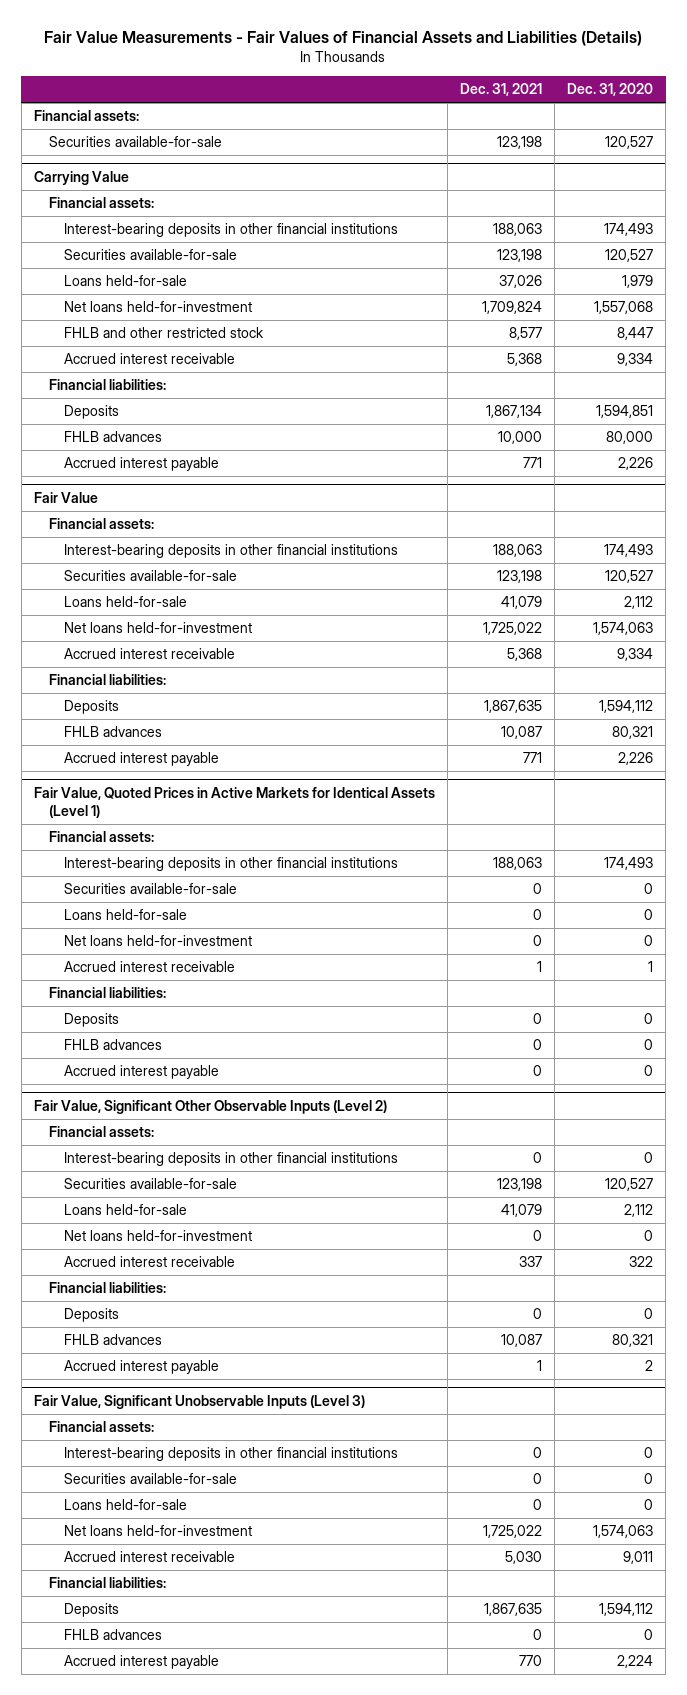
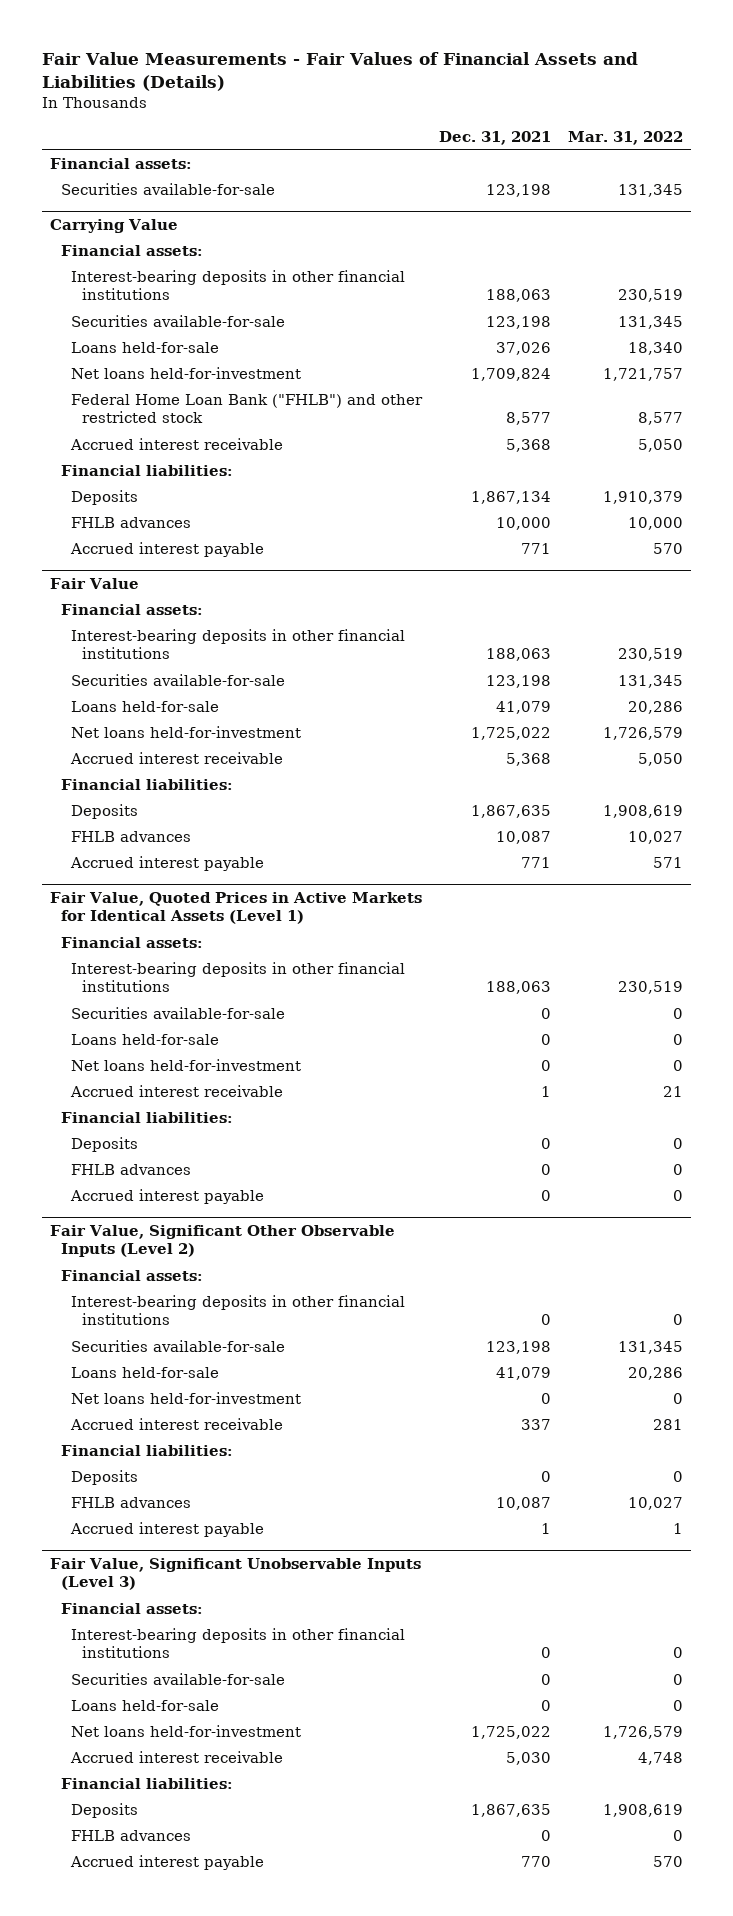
[566,83,653,97] Dec. 31, 2020 -> none
none -> [567,130,683,145] Mar. 31, 2022
[64,327,265,339] FHLB and other restricted stock -> [71,393,424,423] Federal Home Loan Bank ("FHLB") and other restricted stock

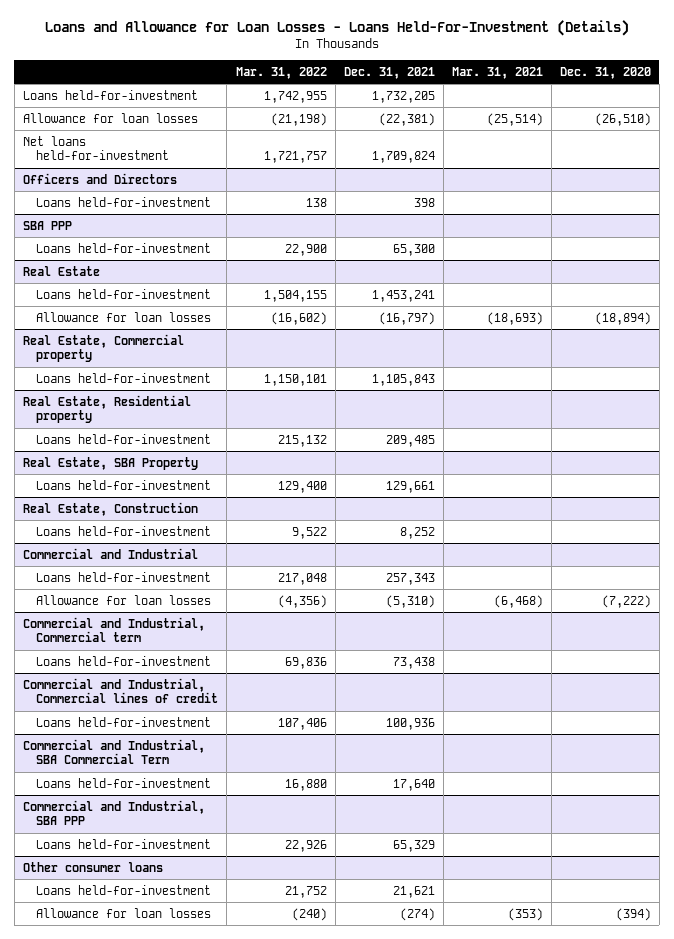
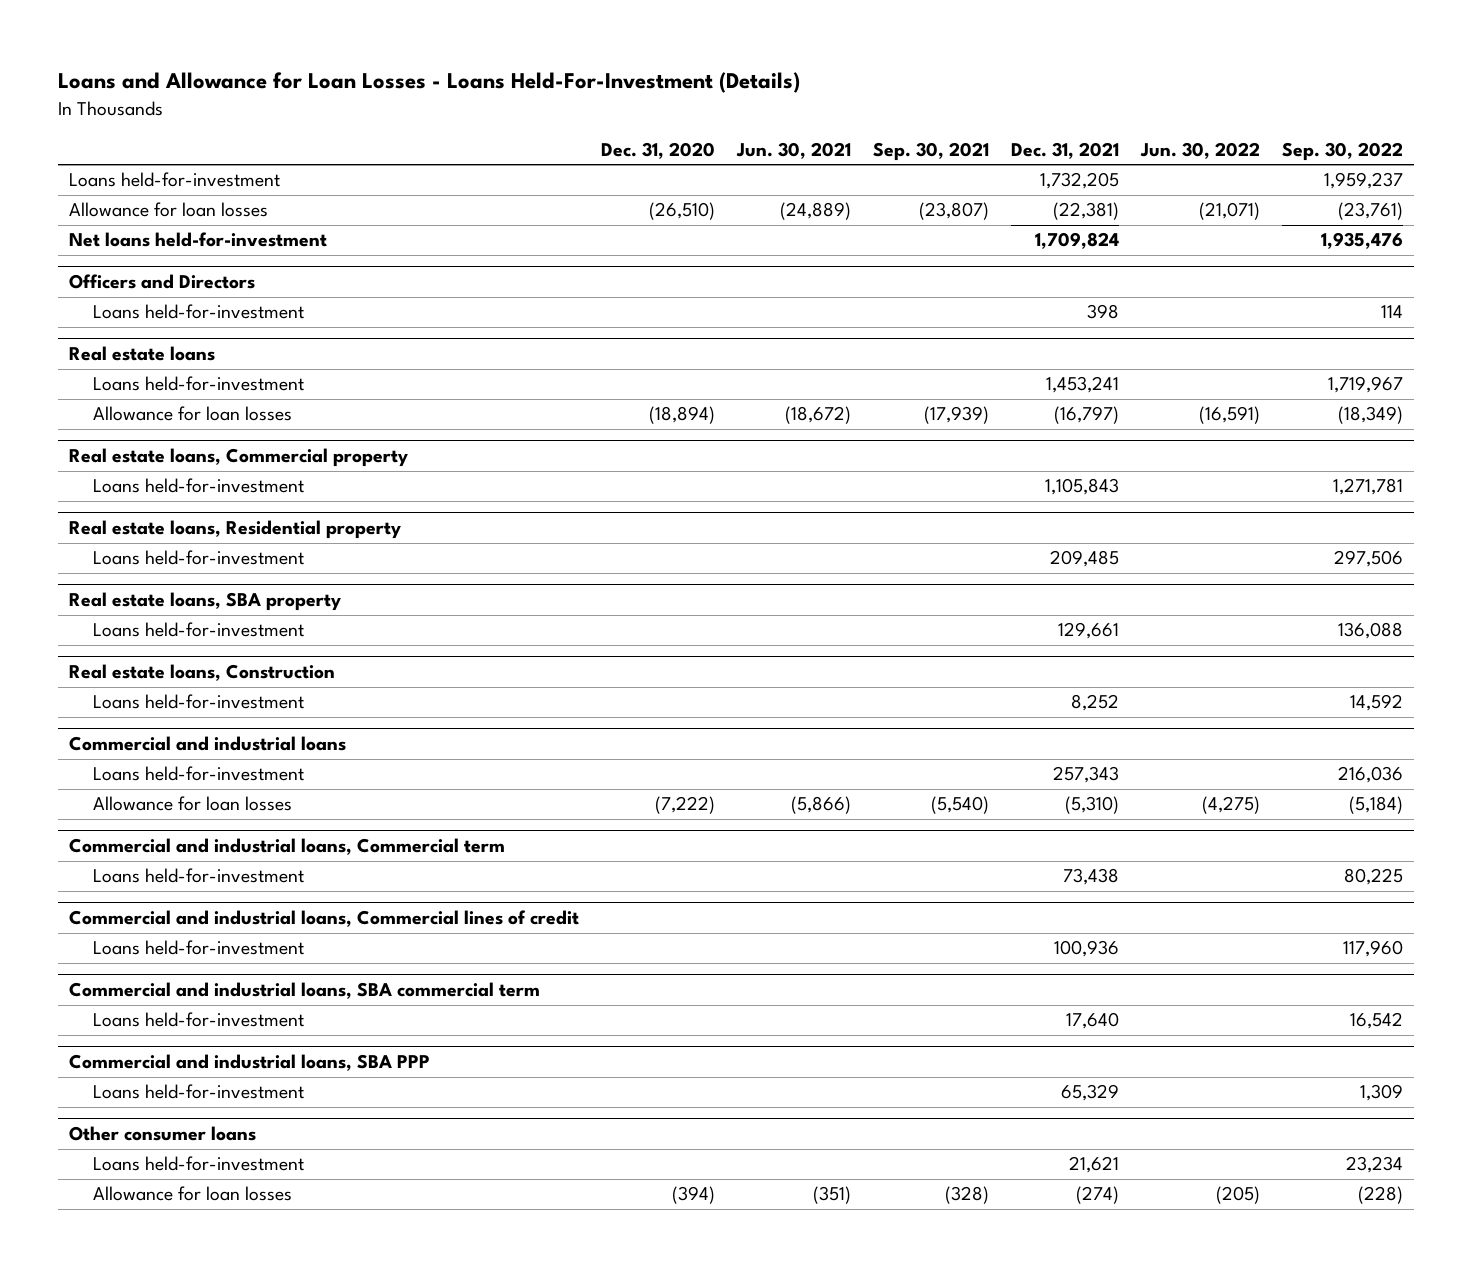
[235,66,327,79] Mar. 31, 2022 -> none
[451,66,543,79] Mar. 31, 2021 -> none
none -> [736,141,852,159] Jun. 30, 2021
none -> [873,141,990,161] Sep. 30, 2021
none -> [1139,141,1260,159] Jun. 30, 2022
none -> [1281,141,1403,161] Sep. 30, 2022
[22,220,72,230] SBA PPP -> none
[36,242,212,253] Loans held-for-investment -> none
[22,265,100,276] Real Estate -> [69,346,216,362] Real estate loans
[22,333,184,363] Real Estate, Commercial property -> [69,448,409,468] Real estate loans, Commercial property
[22,394,191,424] Real Estate, Residential property -> [69,520,402,540] Real estate loans, Residential property
[22,456,198,470] Real Estate, SBA Property -> [69,592,342,612] Real estate loans, SBA property
[22,501,198,516] Real Estate, Construction -> [69,664,336,682] Real estate loans, Construction
[22,547,198,559] Commercial and Industrial -> [69,736,347,752] Commercial and industrial loans
[22,616,205,643] Commercial and Industrial, Commercial term -> [69,838,506,856] Commercial and industrial loans, Commercial term
[22,677,219,704] Commercial and Industrial, Commercial lines of credit -> [69,910,580,928] Commercial and industrial loans, Commercial lines of credit
[22,738,205,765] Commercial and Industrial, SBA Commercial Term -> [69,982,541,1000] Commercial and industrial loans, SBA commercial term
[22,799,205,826] Commercial and Industrial, SBA PPP -> [69,1054,431,1072] Commercial and industrial loans, SBA PPP

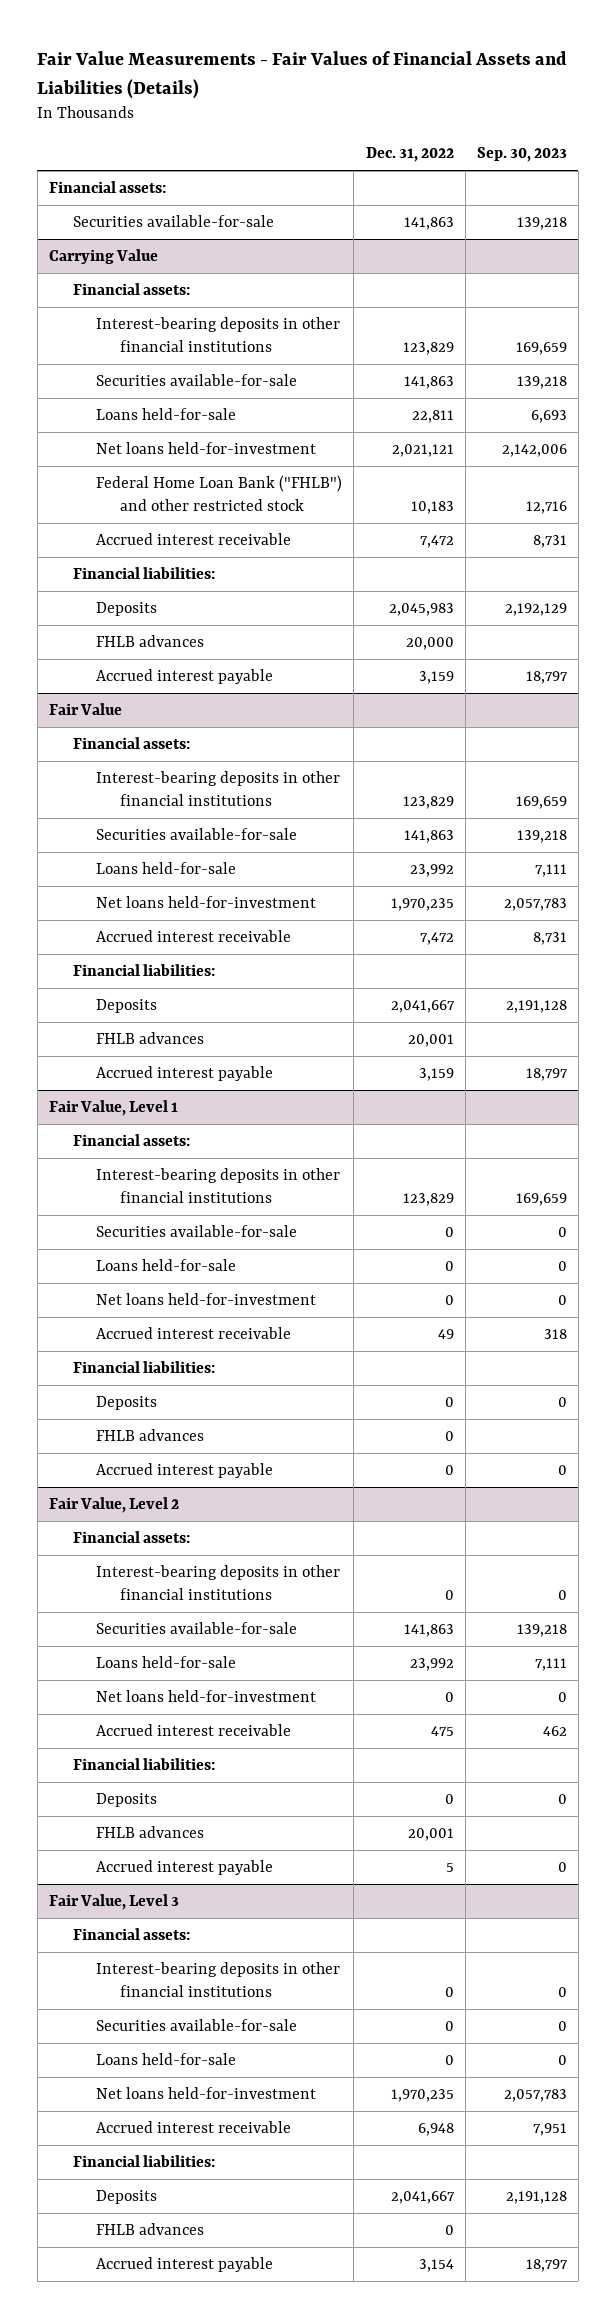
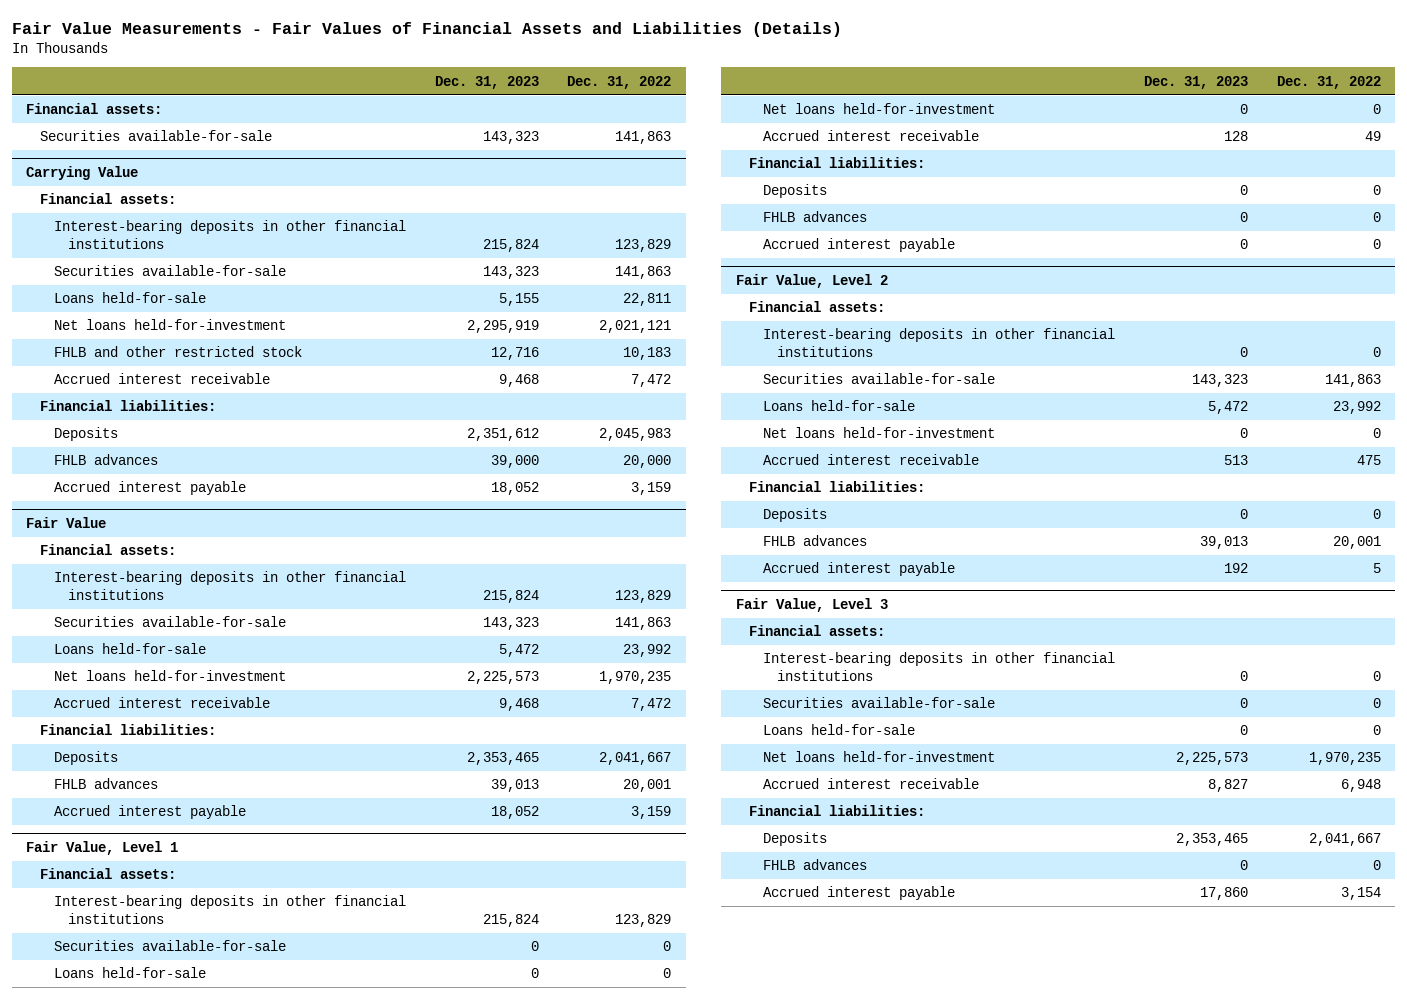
[476,147,567,163] Sep. 30, 2023 -> none
none -> [434,75,539,89] Dec. 31, 2023
[96,475,343,512] Federal Home Loan Bank ("FHLB") and other restricted stock -> [53,346,302,358] FHLB and other restricted stock

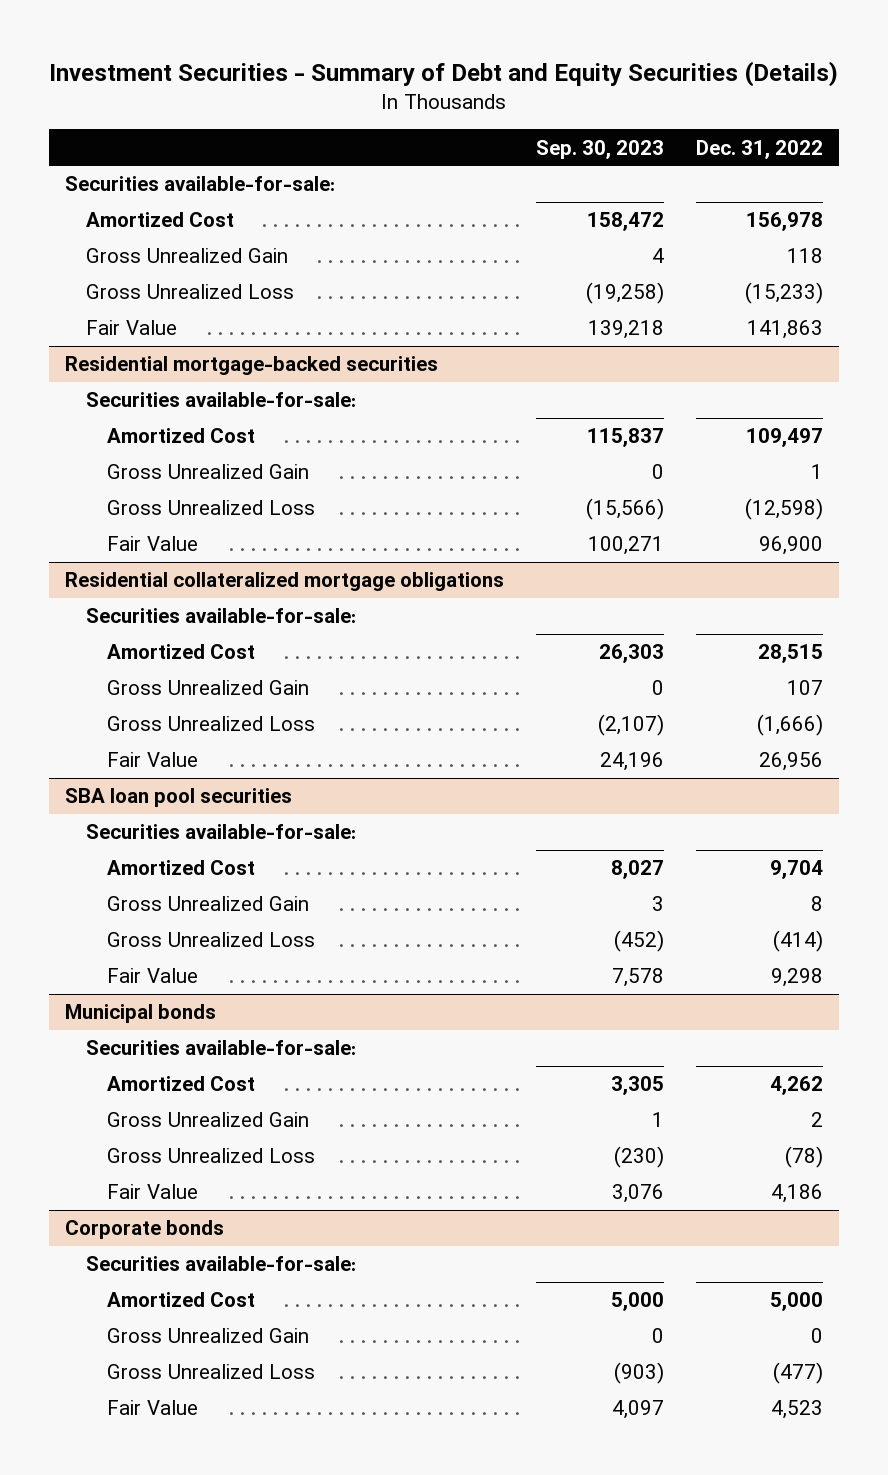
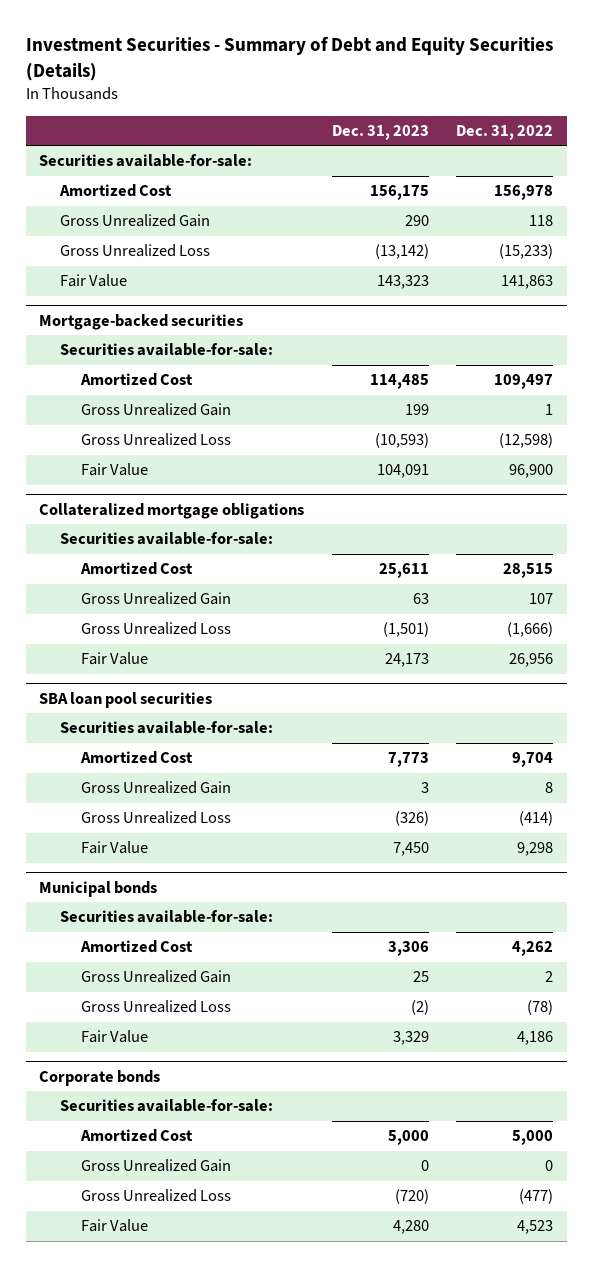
[535,139,664,159] Sep. 30, 2023 -> none
none -> [331,124,429,140] Dec. 31, 2023
[64,356,438,376] Residential mortgage-backed securities -> [39,313,244,330] Mortgage-backed securities
[64,572,504,592] Residential collateralized mortgage obligations -> [39,502,305,519] Collateralized mortgage obligations

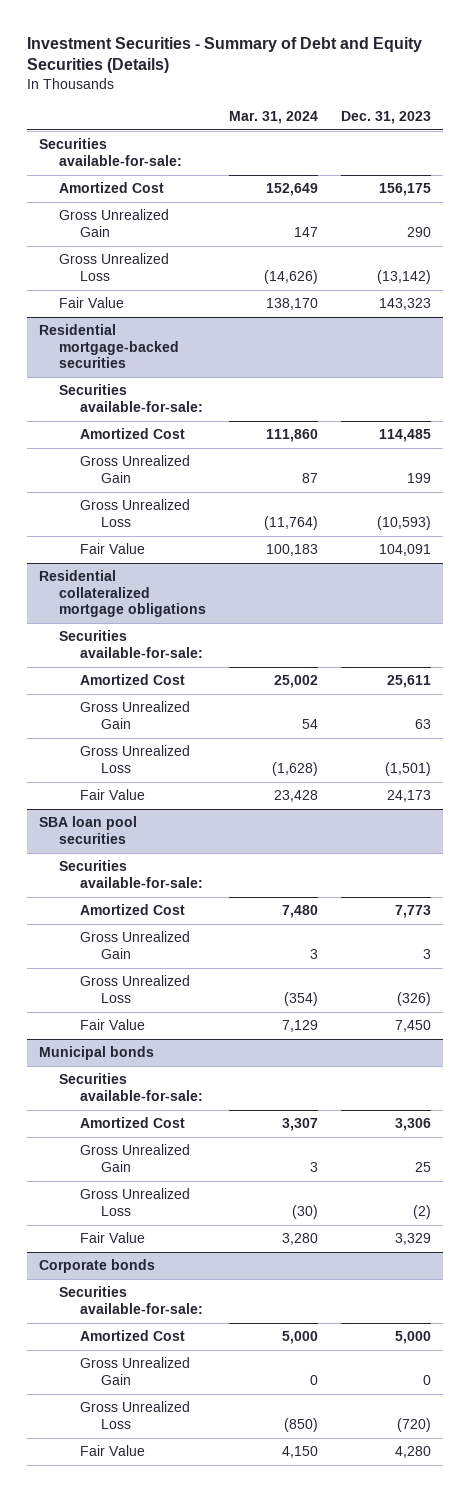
[456,124,554,140] Dec. 31, 2022 -> none
none -> [229,110,319,124] Mar. 31, 2024
[39,313,244,330] Mortgage-backed securities -> [38,324,180,369] Residential mortgage-backed securities
[39,502,305,519] Collateralized mortgage obligations -> [38,570,207,618] Residential collateralized mortgage obligations

